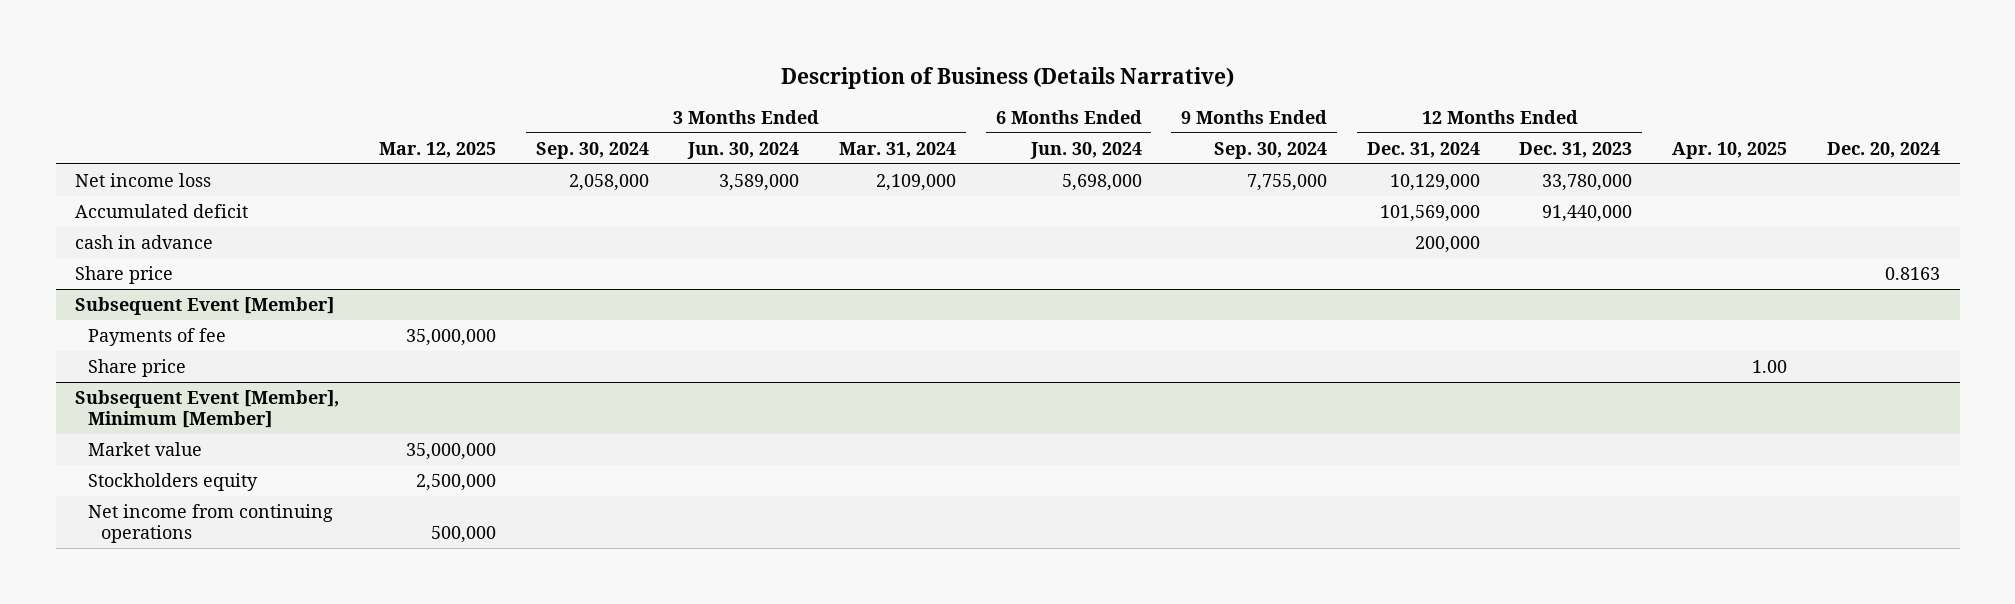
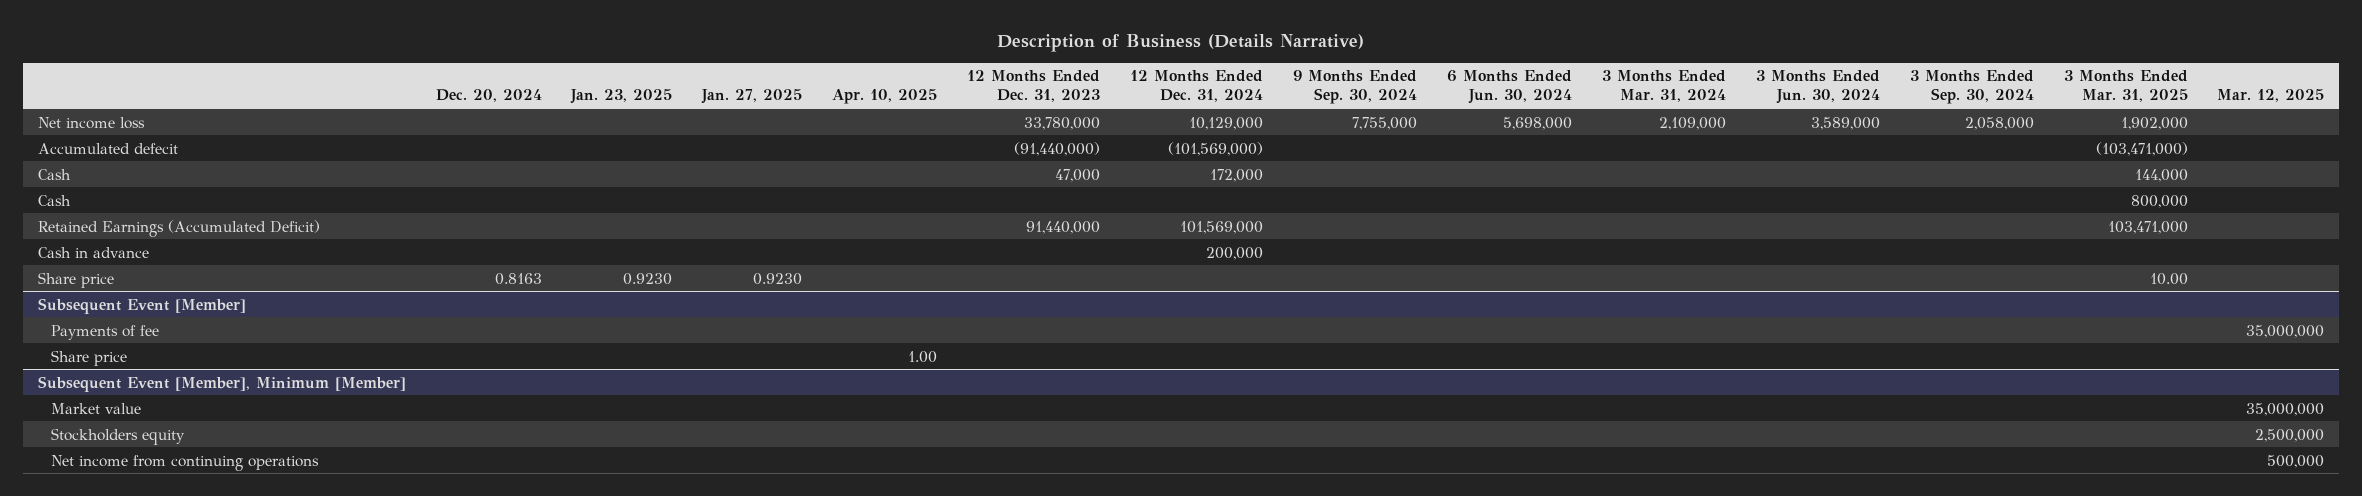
none -> [570,89,673,105] Jan. 23, 2025
none -> [701,89,803,105] Jan. 27, 2025
none -> [2063,70,2188,103] 3 Months Ended Mar. 31, 2025
[75,203,249,218] Accumulated deficit -> [37,142,178,154] Accumulated defecit
[1379,204,1480,222] 101,569,000 -> [1168,141,1264,156] (101,569,000)
[1542,204,1633,222] 91,440,000 -> [1014,141,1101,156] (91,440,000)
none -> [37,168,71,180] Cash
none -> [37,194,71,206] Cash
none -> [37,219,320,237] Retained Earnings (Accumulated Deficit)
[75,234,214,249] cash in advance -> [37,246,149,258] Cash in advance

